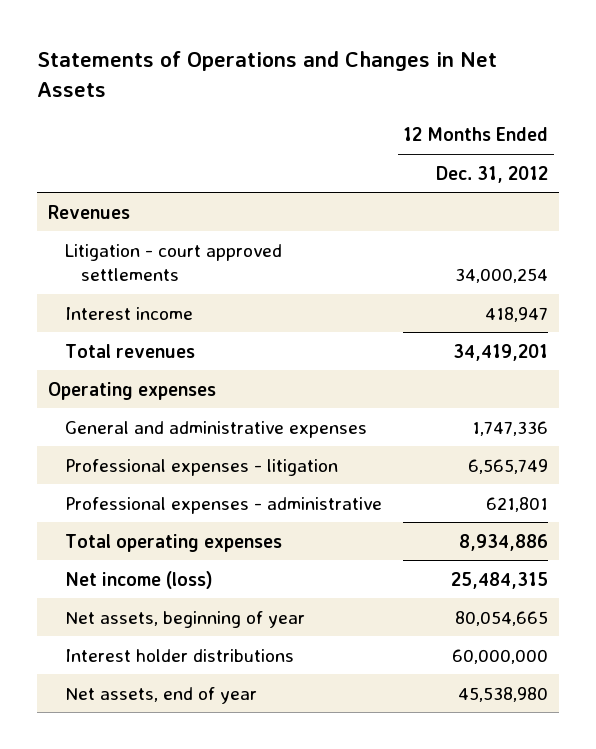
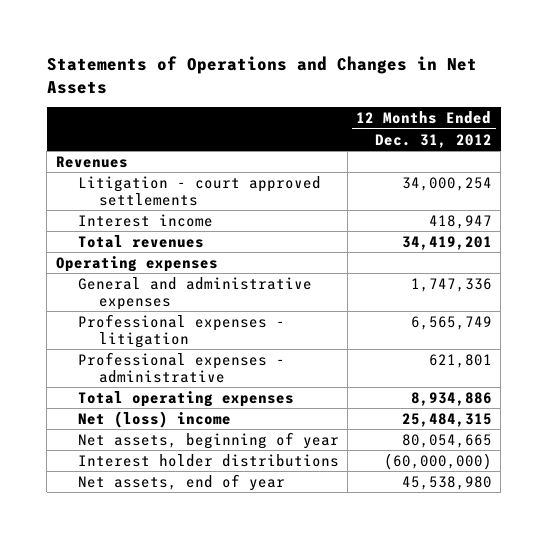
[64,570,213,589] Net income (loss) -> [77,410,231,428] Net (loss) income
[452,648,549,664] 60,000,000 -> [383,452,492,470] (60,000,000)

